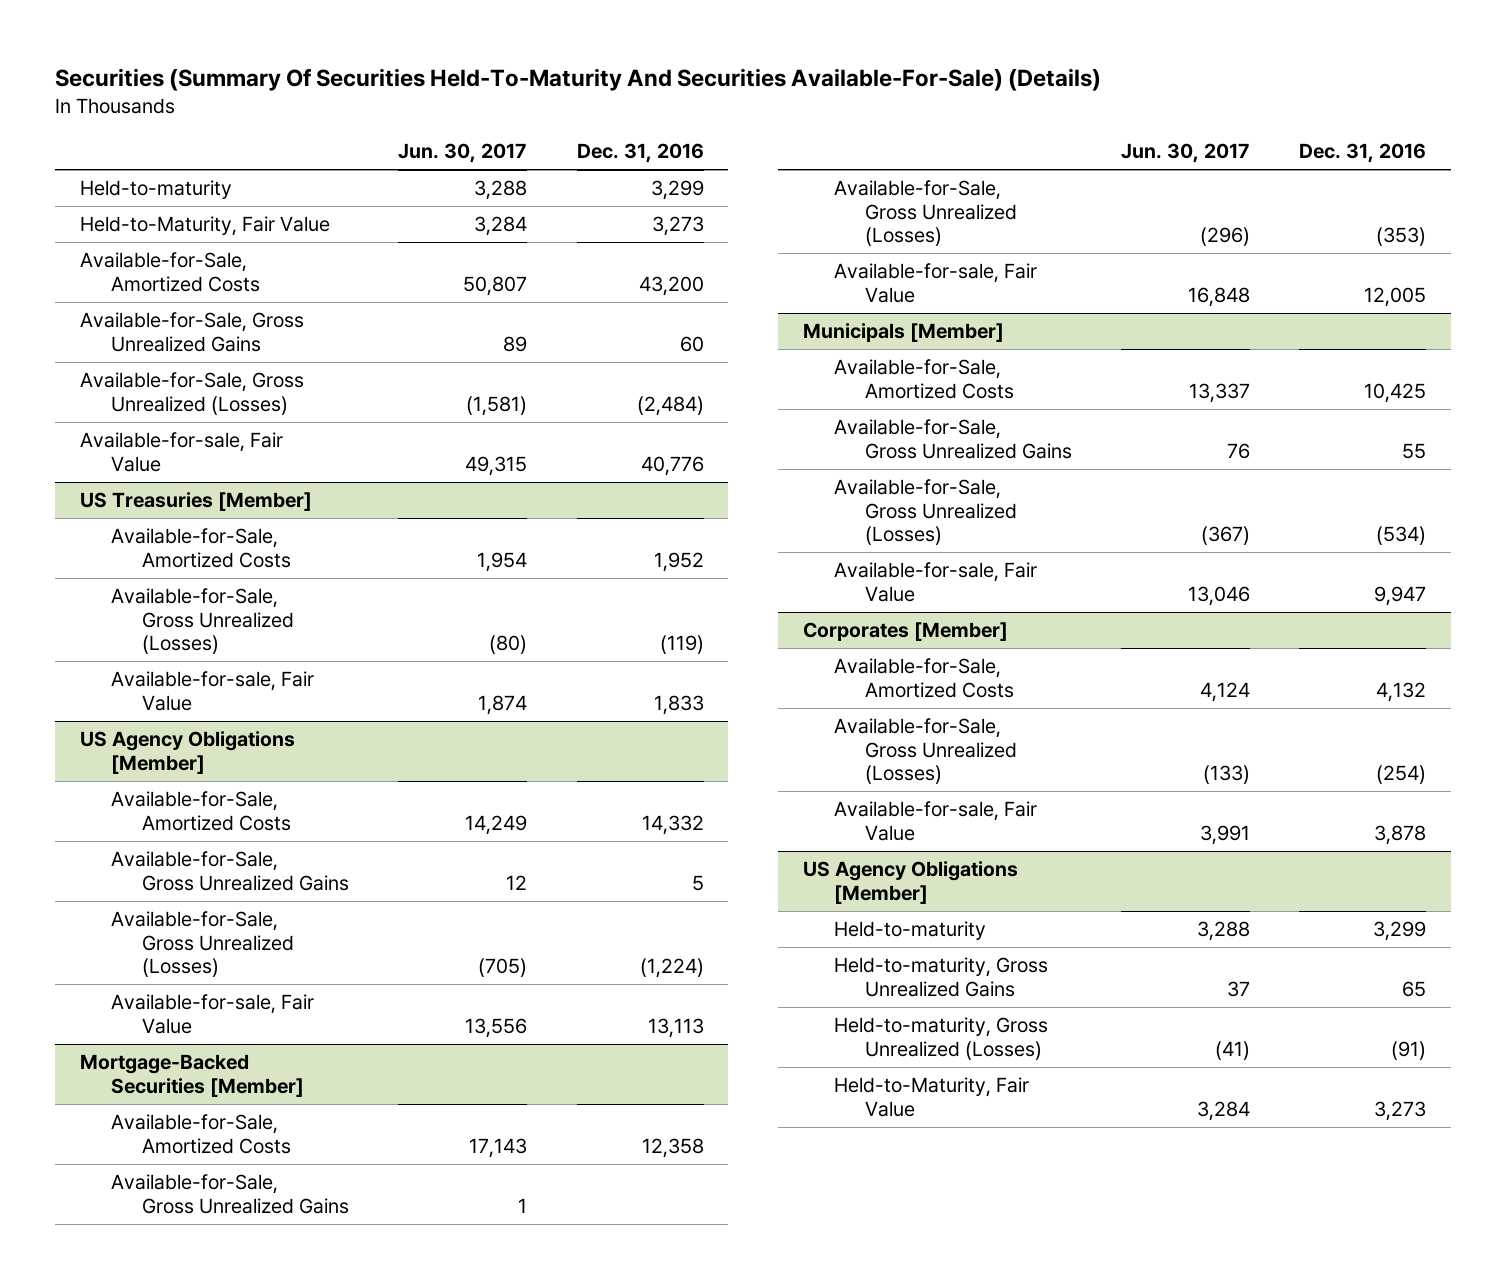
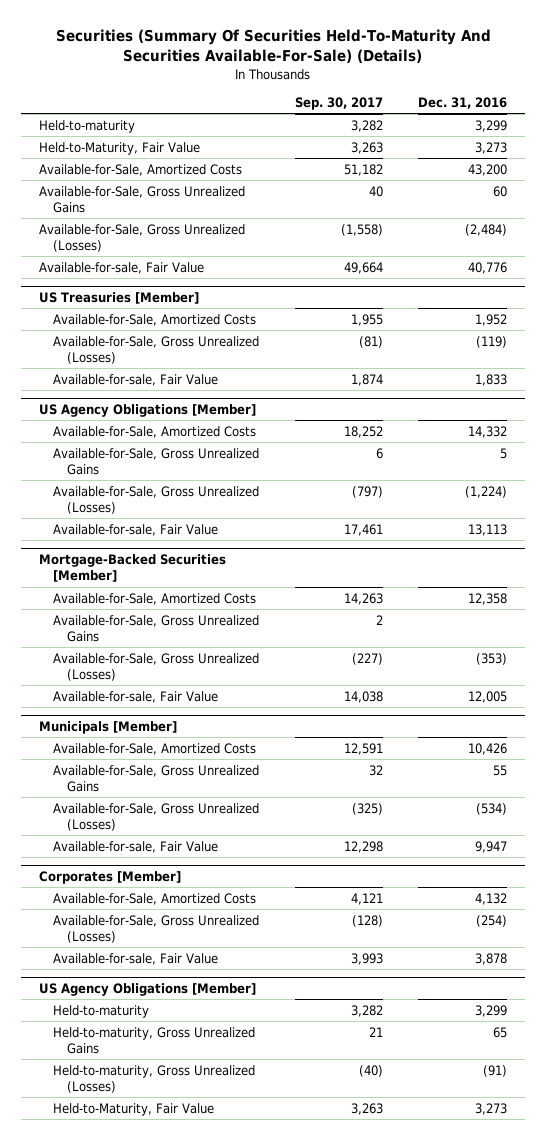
[398,143,528,164] Jun. 30, 2017 -> none
none -> [294,97,383,111] Sep. 30, 2017
[1364,382,1427,403] 10,425 -> [468,742,508,755] 10,426

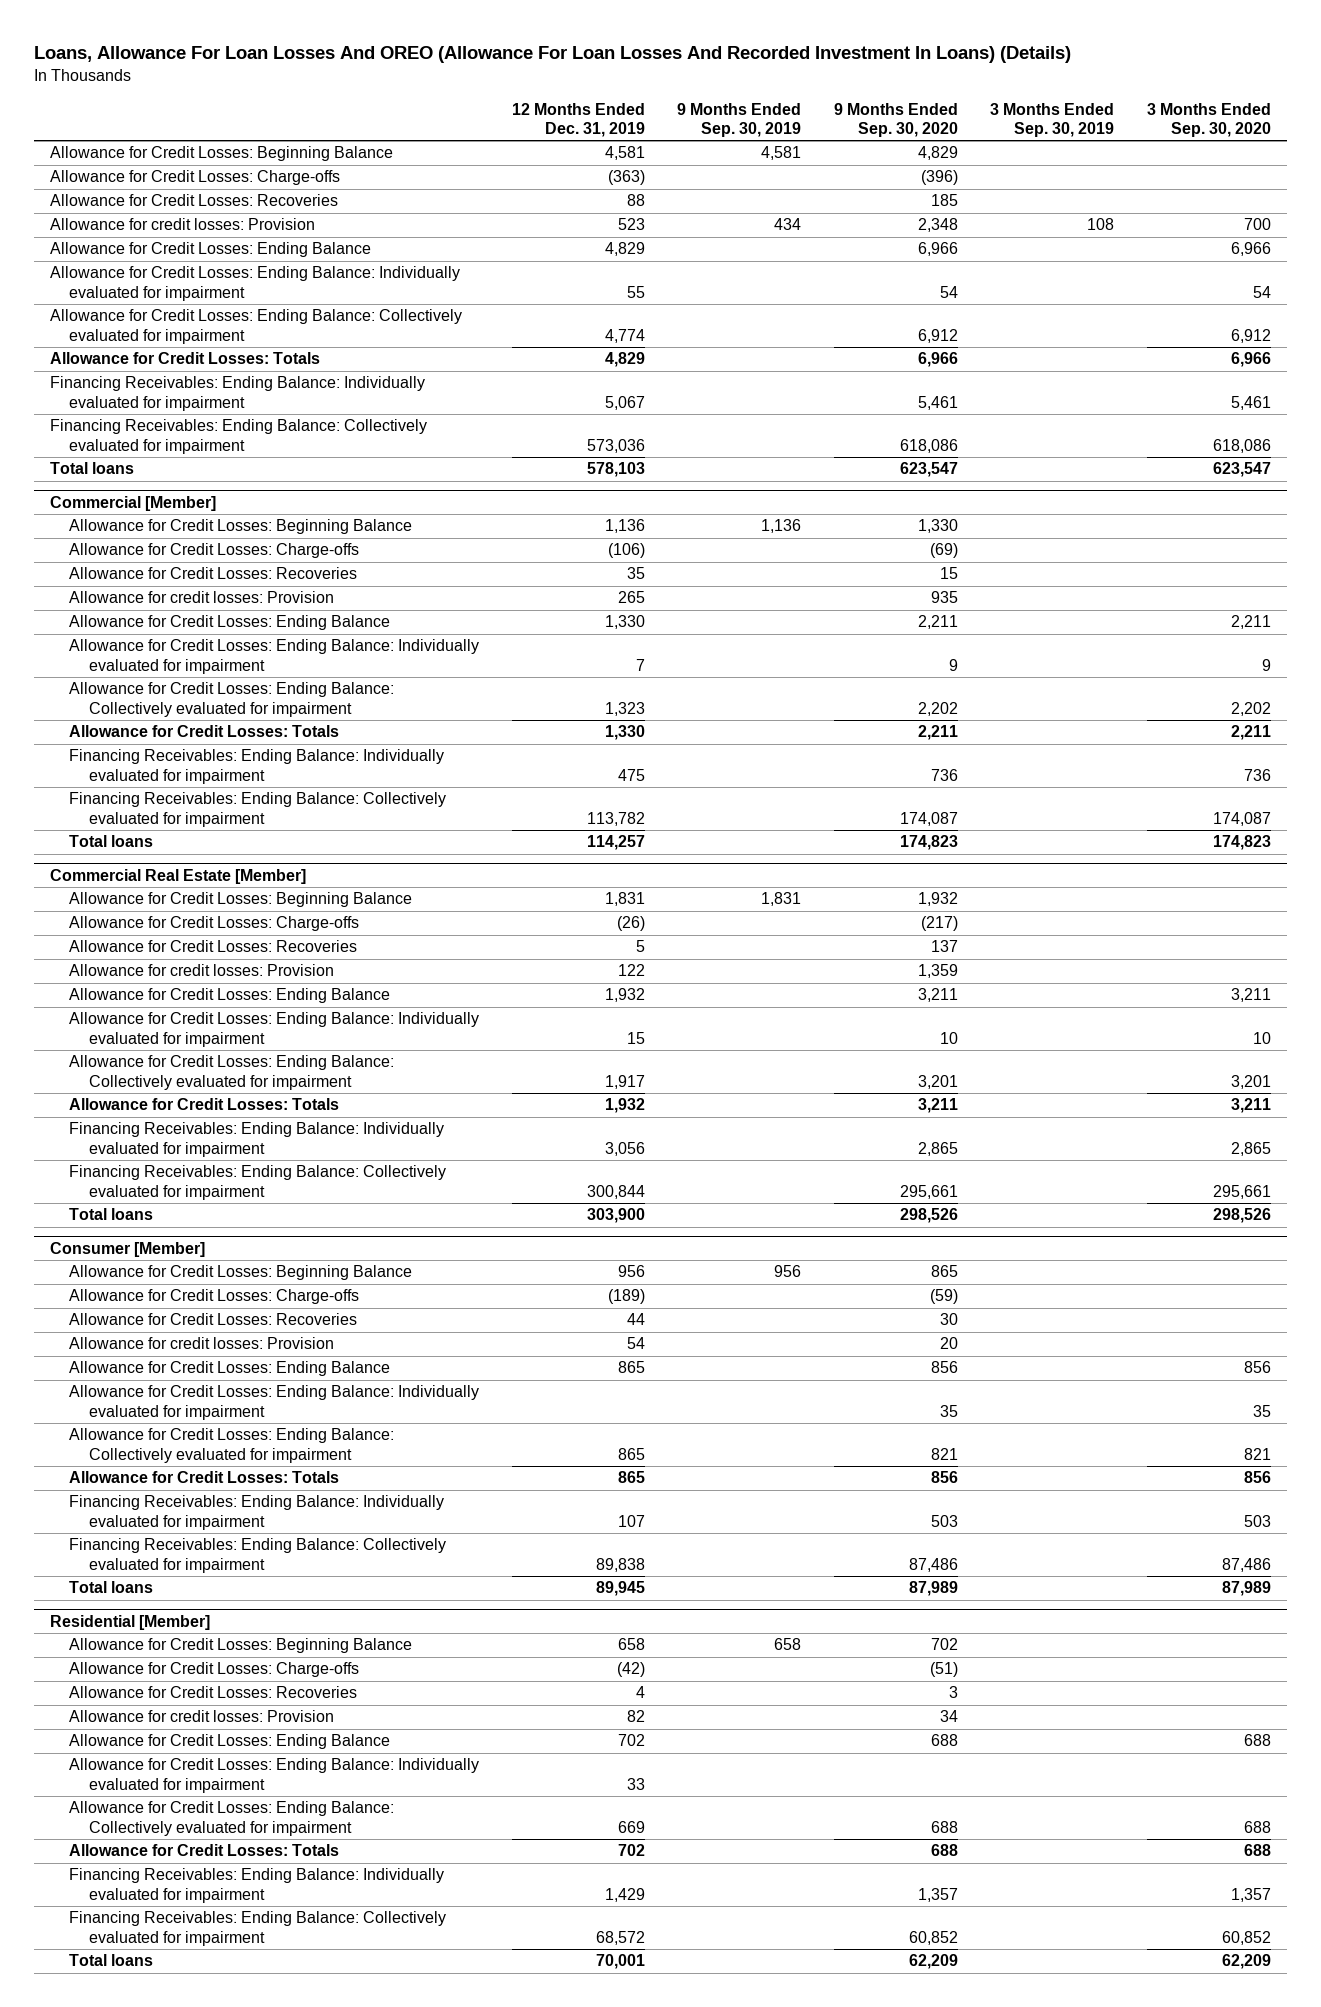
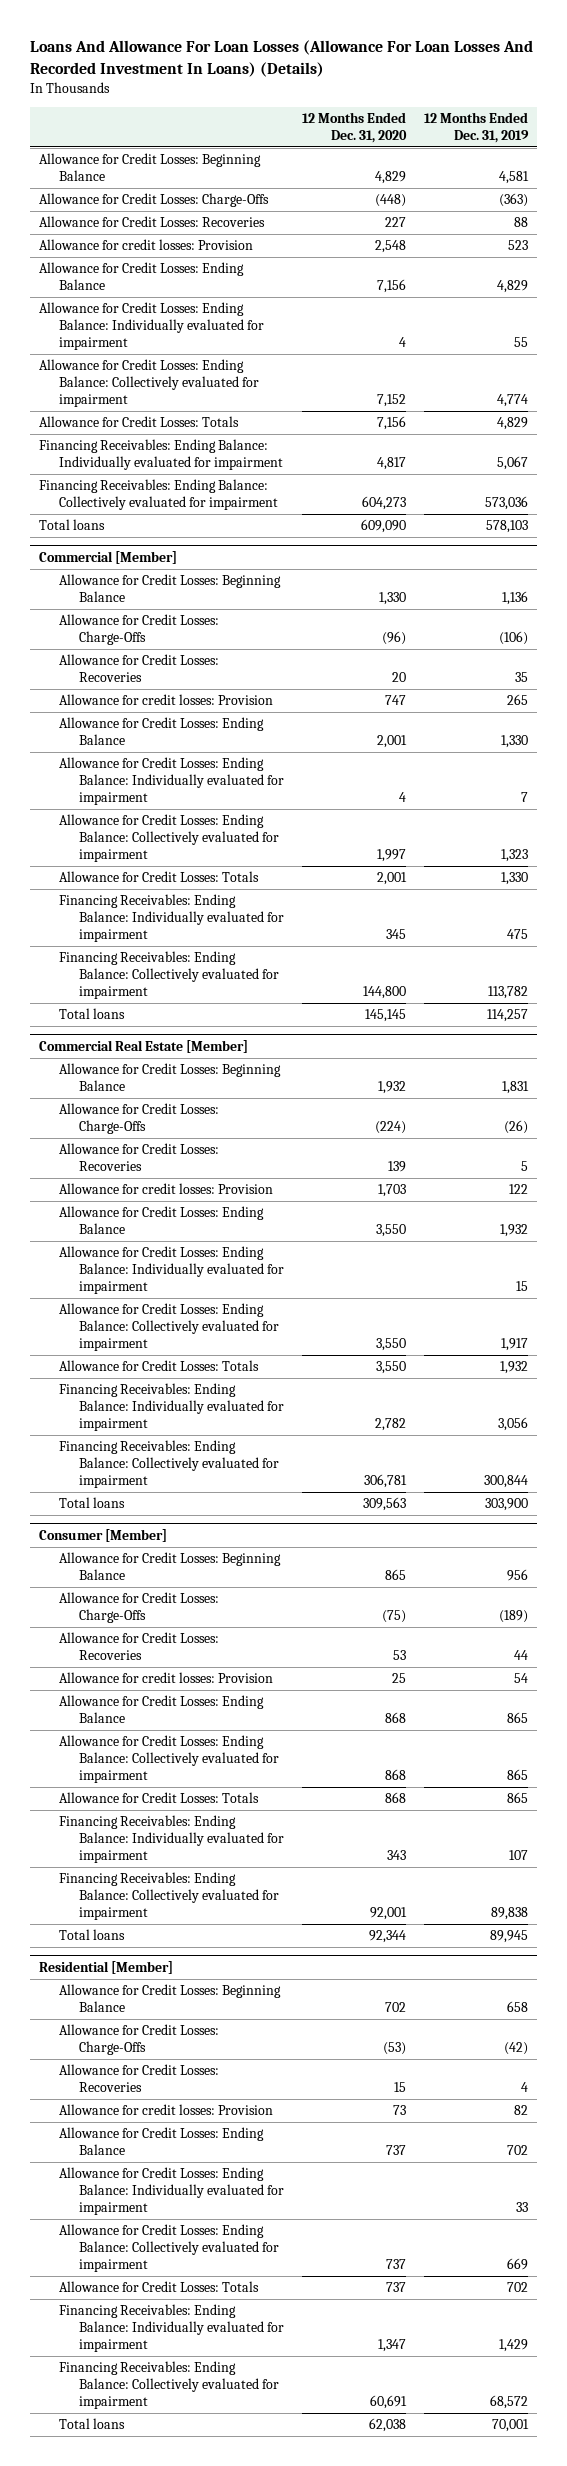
[34,46,1072,64] Loans, Allowance For Loan Losses And OREO (Allowance For Loan Losses And Recorded Investment In Loans) (Details) -> [29,39,533,77] Loans And Allowance For Loan Losses (Allowance For Loan Losses And Recorded Investment In Loans) (Details)
[677,102,802,138] 9 Months Ended Sep. 30, 2019 -> none
[833,102,958,138] 9 Months Ended Sep. 30, 2020 -> none
[990,102,1115,138] 3 Months Ended Sep. 30, 2019 -> none
[1146,102,1271,138] 3 Months Ended Sep. 30, 2020 -> none
none -> [301,112,407,144] 12 Months Ended Dec. 31, 2020
[50,170,341,186] Allowance for Credit Losses: Charge-offs -> [39,193,270,208] Allowance for Credit Losses: Charge-Offs
[69,543,360,559] Allowance for Credit Losses: Charge-offs -> [58,614,219,646] Allowance for Credit Losses: Charge-Offs
[69,916,360,932] Allowance for Credit Losses: Charge-offs -> [58,1103,219,1135] Allowance for Credit Losses: Charge-Offs
[69,1289,360,1305] Allowance for Credit Losses: Charge-offs -> [58,1592,219,1624] Allowance for Credit Losses: Charge-Offs
[69,1385,480,1420] Allowance for Credit Losses: Ending Balance: Individually evaluated for impairment -> none
[69,1662,360,1678] Allowance for Credit Losses: Charge-offs -> [58,2024,219,2056] Allowance for Credit Losses: Charge-Offs

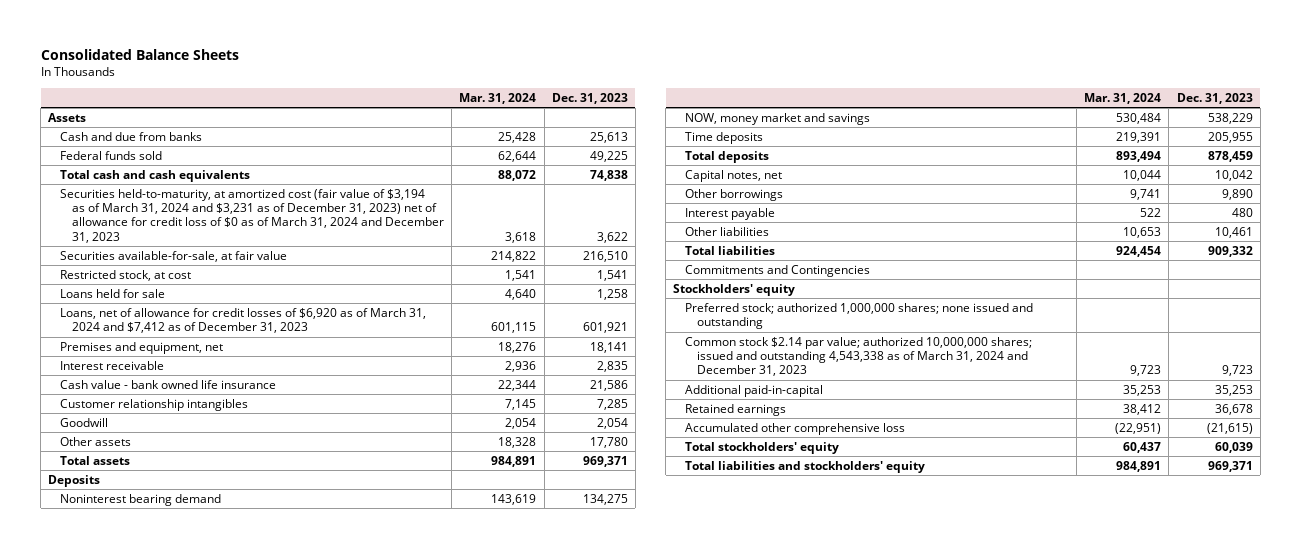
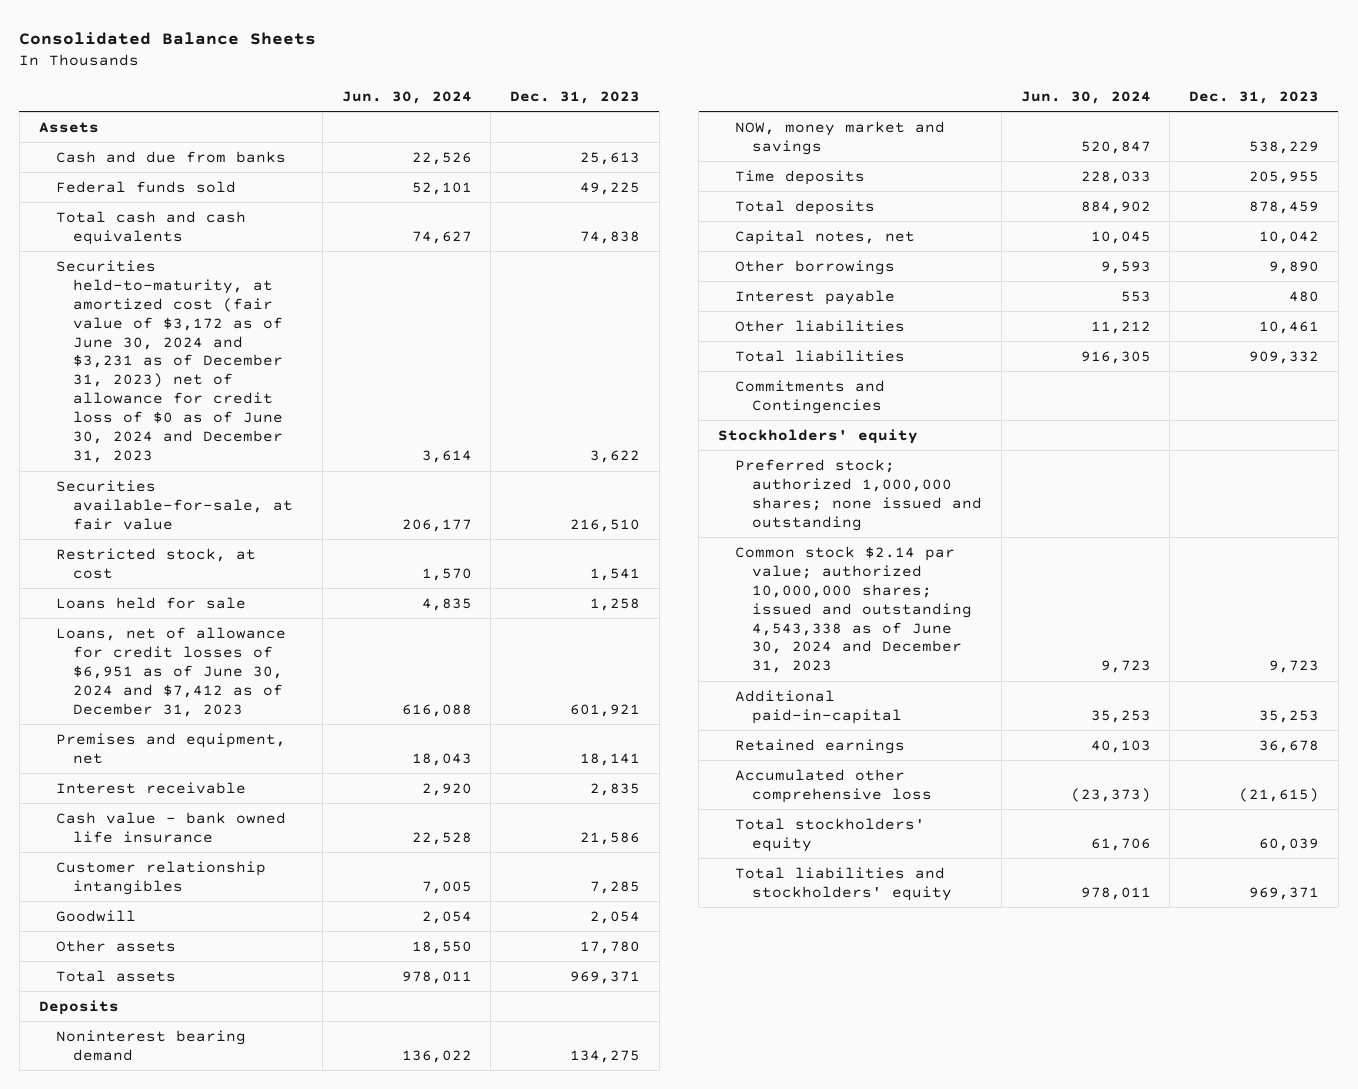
[459,92,537,104] Mar. 31, 2024 -> none
none -> [341,90,472,104] Jun. 30, 2024
[60,188,444,243] Securities held-to-maturity, at amortized cost (fair value of $3,194 as of March 31, 2024 and $3,231 as of December 31, 2023) net of allowance for credit loss of $0 as of March 31, 2024 and December 31, 2023 -> [55,259,284,464] Securities held-to-maturity, at amortized cost (fair value of $3,172 as of June 30, 2024 and $3,231 as of December 31, 2023) net of allowance for credit loss of $0 as of June 30, 2024 and December 31, 2023
[60,307,427,334] Loans, net of allowance for credit losses of $6,920 as of March 31, 2024 and $7,412 as of December 31, 2023 -> [55,626,286,717] Loans, net of allowance for credit losses of $6,951 as of June 30, 2024 and $7,412 as of December 31, 2023
[685,336,1033,377] Common stock $2.14 par value; authorized 10,000,000 shares; issued and outstanding 4,543,338 as of March 31, 2024 and December 31, 2023 -> [735,545,973,674] Common stock $2.14 par value; authorized 10,000,000 shares; issued and outstanding 4,543,338 as of June 30, 2024 and December 31, 2023

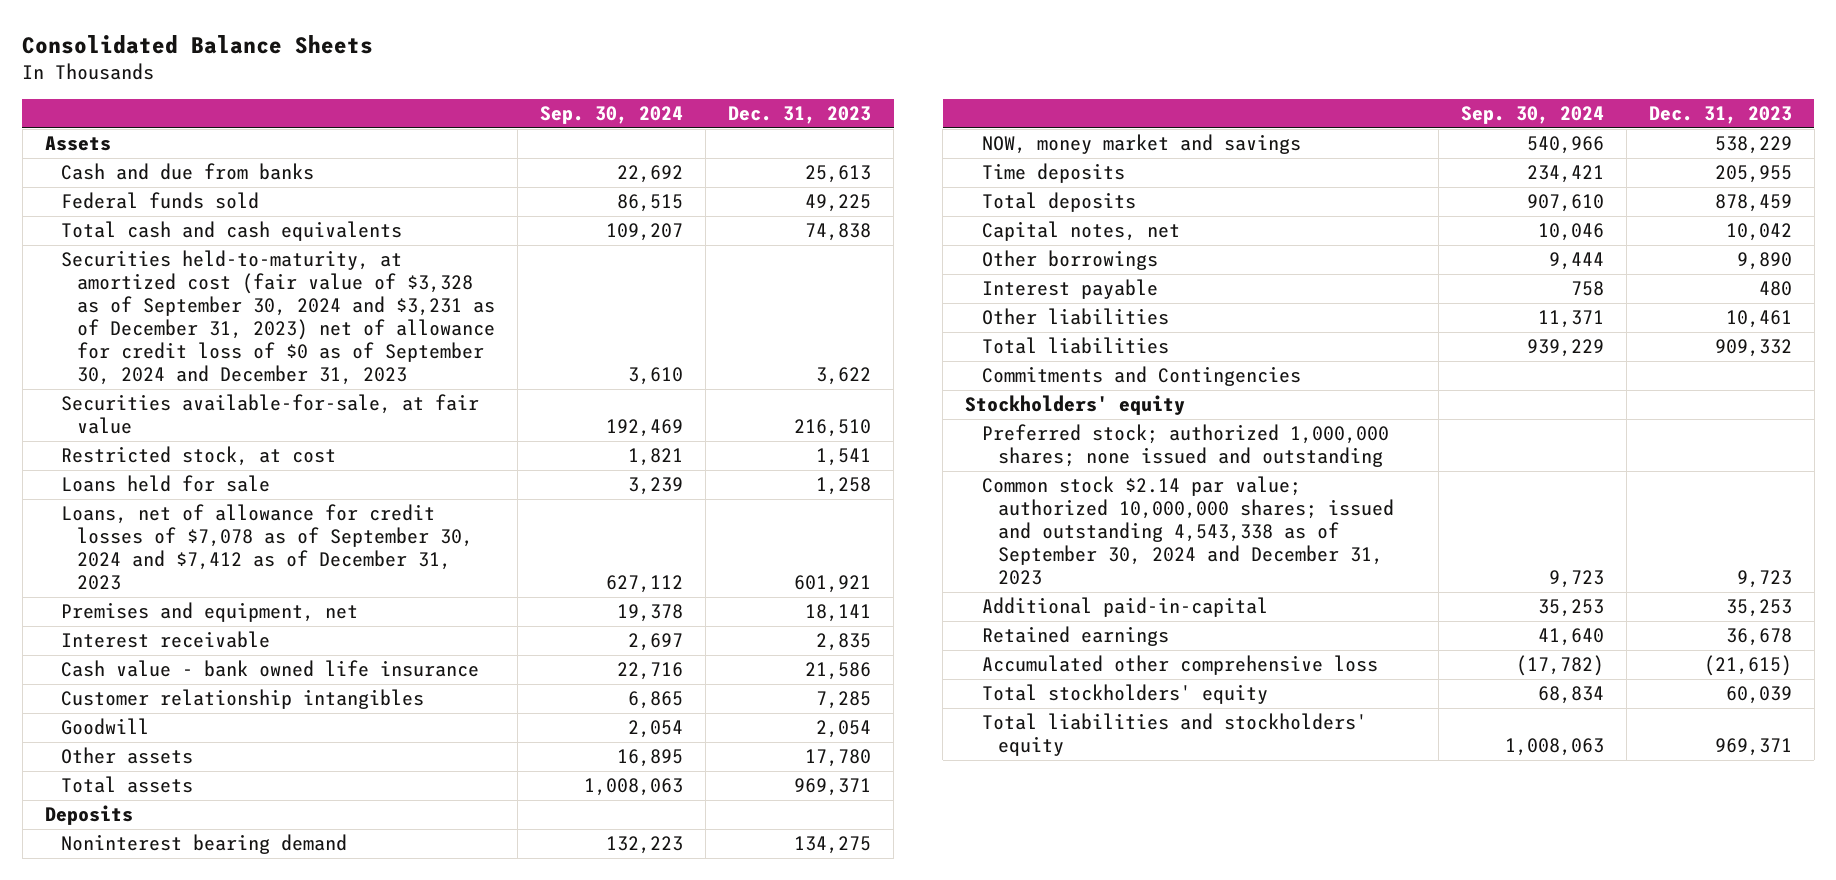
[341,90,472,104] Jun. 30, 2024 -> none
none -> [540,106,684,125] Sep. 30, 2024
[55,259,284,464] Securities held-to-maturity, at amortized cost (fair value of $3,172 as of June 30, 2024 and $3,231 as of December 31, 2023) net of allowance for credit loss of $0 as of June 30, 2024 and December 31, 2023 -> [61,250,496,386] Securities held-to-maturity, at amortized cost (fair value of $3,328 as of September 30, 2024 and $3,231 as of December 31, 2023) net of allowance for credit loss of $0 as of September 30, 2024 and December 31, 2023
[55,626,286,717] Loans, net of allowance for credit losses of $6,951 as of June 30, 2024 and $7,412 as of December 31, 2023 -> [61,504,474,591] Loans, net of allowance for credit losses of $7,078 as of September 30, 2024 and $7,412 as of December 31, 2023
[735,545,973,674] Common stock $2.14 par value; authorized 10,000,000 shares; issued and outstanding 4,543,338 as of June 30, 2024 and December 31, 2023 -> [981,476,1395,586] Common stock $2.14 par value; authorized 10,000,000 shares; issued and outstanding 4,543,338 as of September 30, 2024 and December 31, 2023

